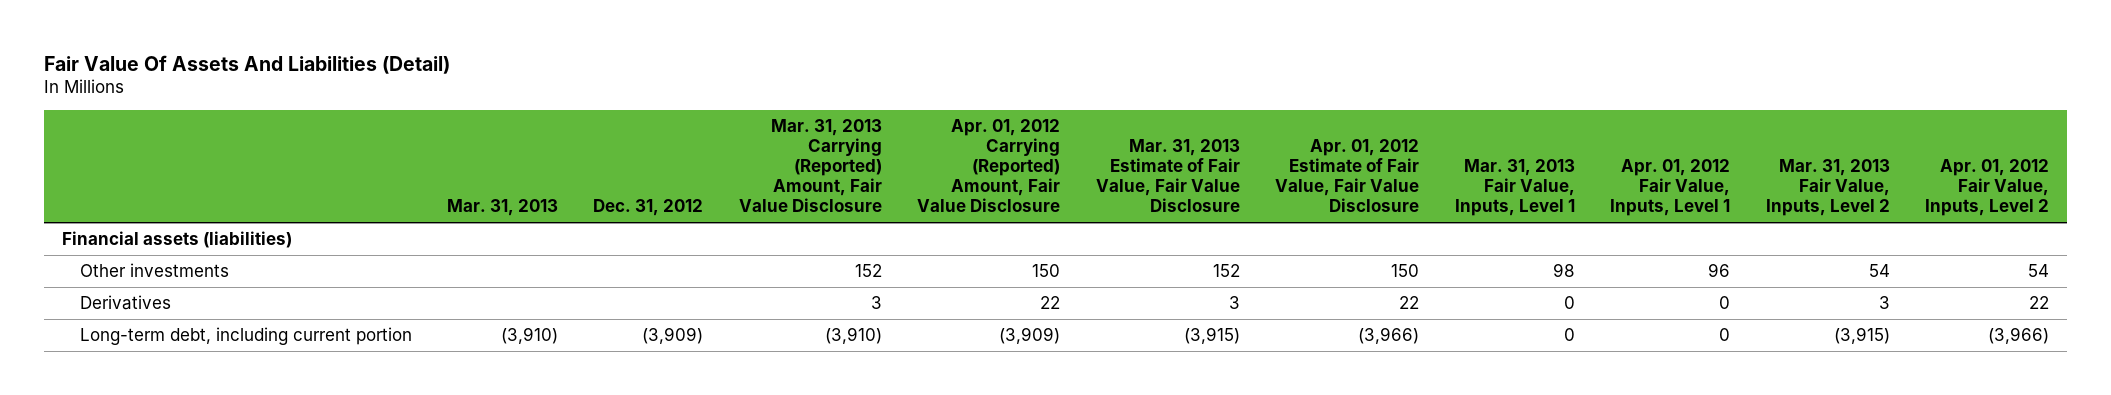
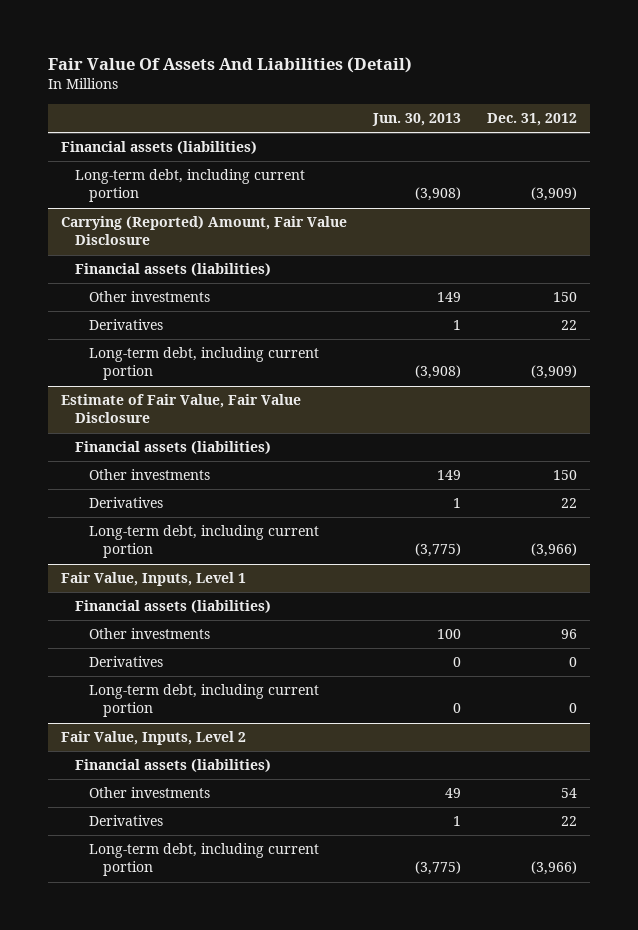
[446,199,558,217] Mar. 31, 2013 -> none
[738,119,882,213] Mar. 31, 2013 Carrying (Reported) Amount, Fair Value Disclosure -> none
[917,119,1061,213] Apr. 01, 2012 Carrying (Reported) Amount, Fair Value Disclosure -> none
[1095,139,1240,213] Mar. 31, 2013 Estimate of Fair Value, Fair Value Disclosure -> none
[1275,139,1420,213] Apr. 01, 2012 Estimate of Fair Value, Fair Value Disclosure -> none
[1454,159,1575,217] Mar. 31, 2013 Fair Value, Inputs, Level 1 -> none
[1610,159,1731,217] Apr. 01, 2012 Fair Value, Inputs, Level 1 -> none
[1765,159,1890,217] Mar. 31, 2013 Fair Value, Inputs, Level 2 -> none
[1924,159,2049,217] Apr. 01, 2012 Fair Value, Inputs, Level 2 -> none
none -> [371,112,461,126] Jun. 30, 2013
[79,262,229,277] Other investments -> none
[79,294,171,310] Derivatives -> none
none -> [61,216,348,246] Carrying (Reported) Amount, Fair Value Disclosure
none -> [75,263,272,277] Financial assets (liabilities)
none -> [88,291,210,303] Other investments
none -> [88,319,163,331] Derivatives
none -> [88,347,319,381] Long-term debt, including current portion
none -> [61,394,302,424] Estimate of Fair Value, Fair Value Disclosure
none -> [75,441,272,455] Financial assets (liabilities)
none -> [88,469,210,481] Other investments
none -> [88,497,163,509] Derivatives
none -> [88,525,319,559] Long-term debt, including current portion
none -> [61,572,247,587] Fair Value, Inputs, Level 1
none -> [75,600,272,614] Financial assets (liabilities)
none -> [88,628,210,640] Other investments
none -> [88,656,163,668] Derivatives
none -> [88,684,319,718] Long-term debt, including current portion
none -> [61,731,247,746] Fair Value, Inputs, Level 2
none -> [75,759,272,773] Financial assets (liabilities)
none -> [88,787,210,799] Other investments
none -> [88,815,163,827] Derivatives
none -> [88,843,319,877] Long-term debt, including current portion

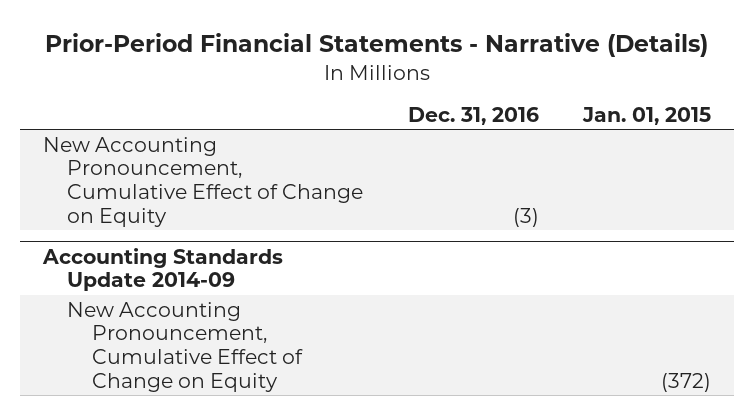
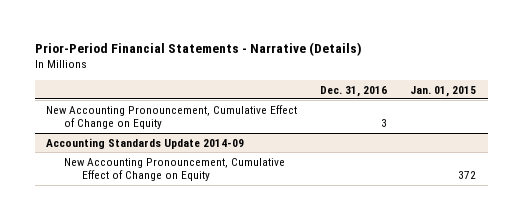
[512,207,539,227] (3) -> [381,119,388,128] 3
[661,372,712,392] (372) -> [458,171,477,180] 372

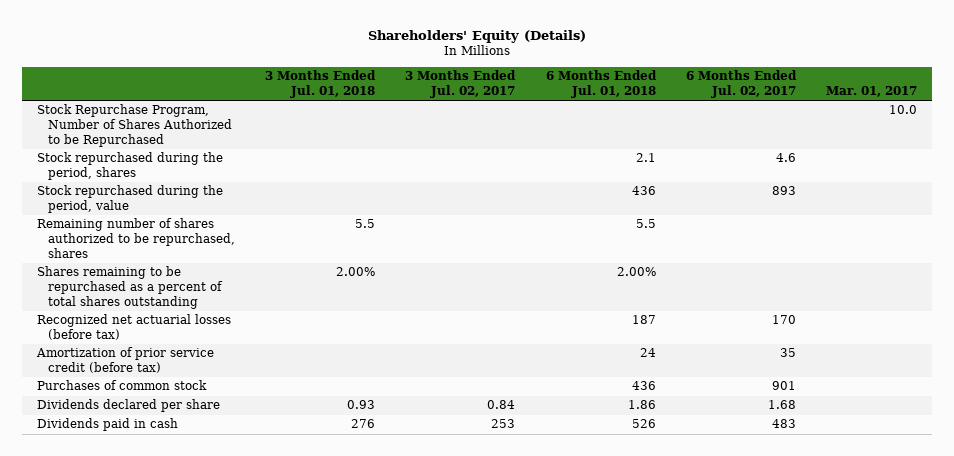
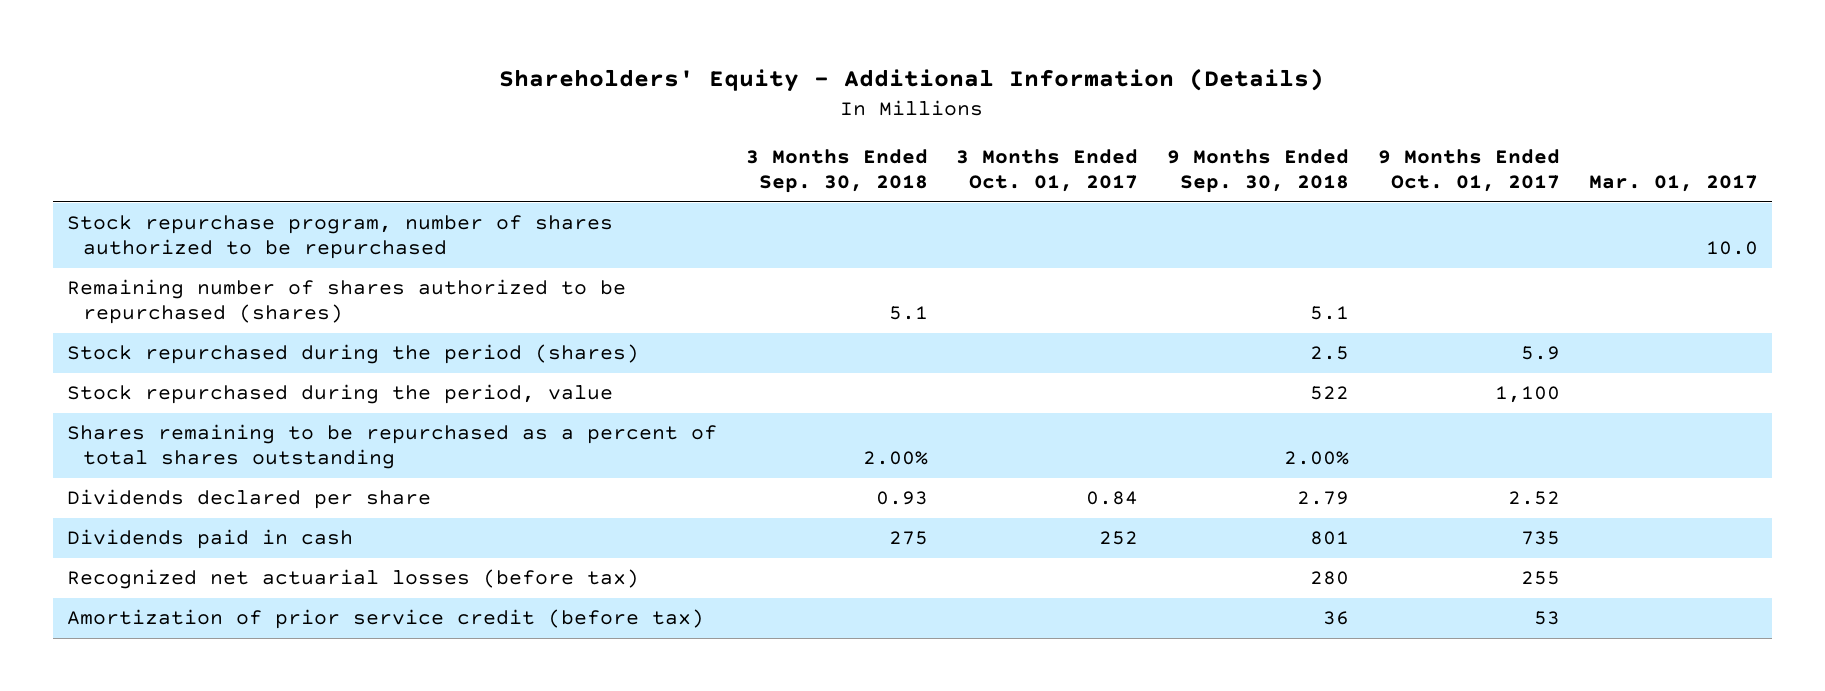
[368,29,587,43] Shareholders' Equity (Details) -> [499,68,1325,93] Shareholders' Equity - Additional Information (Details)
[265,70,377,99] 3 Months Ended Jul. 01, 2018 -> none
[405,70,517,99] 3 Months Ended Jul. 02, 2017 -> none
[545,70,657,99] 6 Months Ended Jul. 01, 2018 -> none
[685,70,797,99] 6 Months Ended Jul. 02, 2017 -> none
none -> [745,149,928,194] 3 Months Ended Sep. 30, 2018
none -> [956,149,1139,193] 3 Months Ended Oct. 01, 2017
none -> [1167,149,1350,194] 9 Months Ended Sep. 30, 2018
none -> [1377,149,1560,193] 9 Months Ended Oct. 01, 2017
[37,104,232,148] Stock Repurchase Program, Number of Shares Authorized to be Repurchased -> [67,215,614,260] Stock repurchase program, number of shares authorized to be repurchased
none -> [67,279,627,325] Remaining number of shares authorized to be repurchased (shares)
[37,152,224,181] Stock repurchased during the period, shares -> [67,344,640,365] Stock repurchased during the period (shares)
[37,218,235,259] Remaining number of shares authorized to be repurchased, shares -> none
[37,380,208,391] Purchases of common stock -> none
[37,314,232,341] Recognized net actuarial losses (before tax) -> [67,569,640,590] Recognized net actuarial losses (before tax)
[36,347,215,374] Amortization of prior service credit (before tax) -> [67,609,705,630] Amortization of prior service credit (before tax)

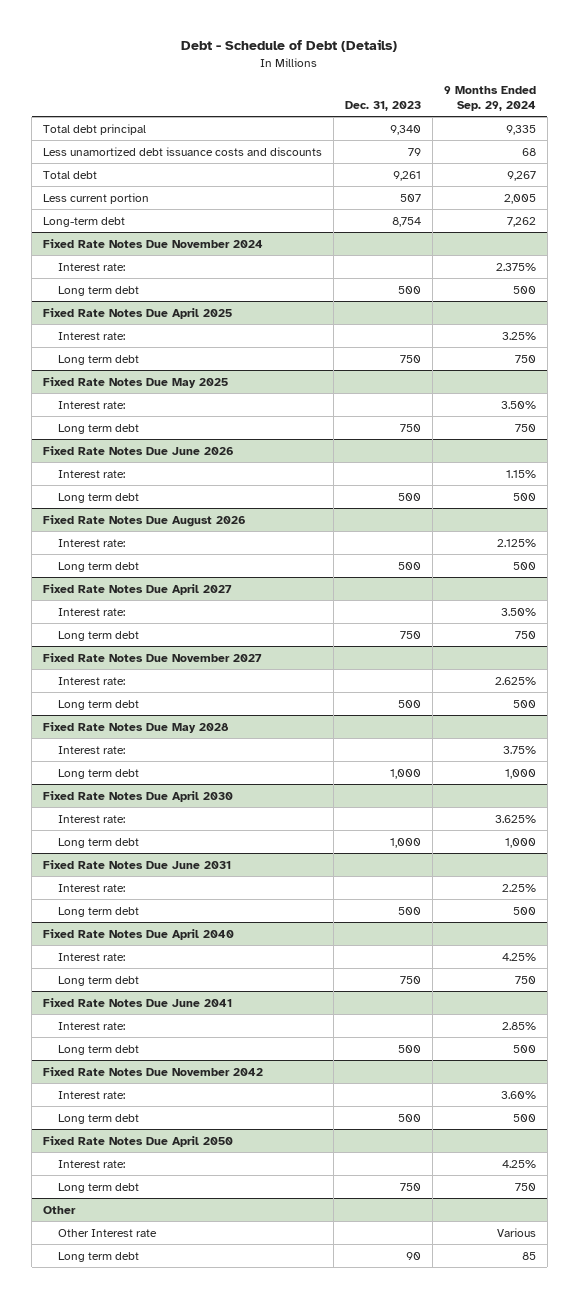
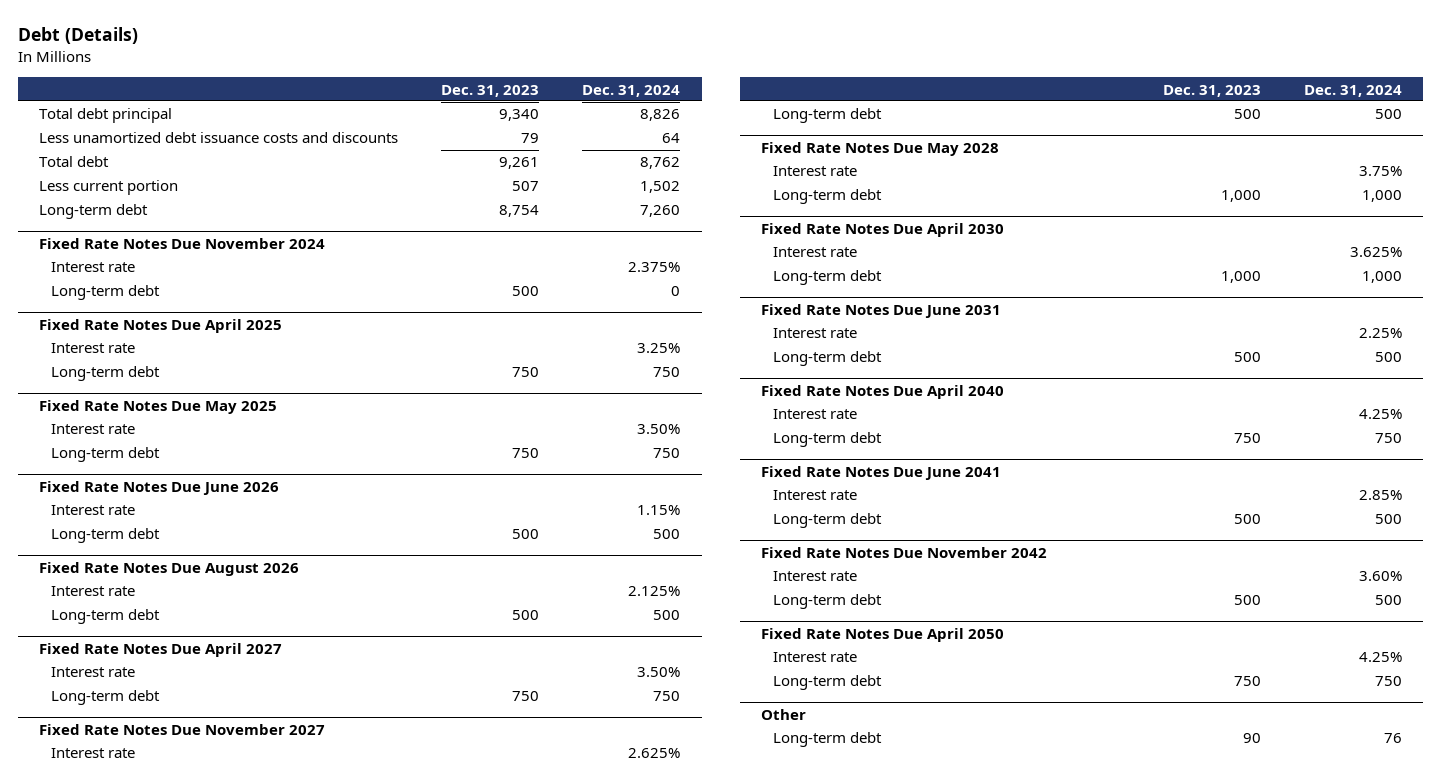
[181,39,398,53] Debt - Schedule of Debt (Details) -> [17,27,138,45] Debt (Details)
[443,86,536,111] 9 Months Ended Sep. 29, 2024 -> none
none -> [582,84,681,97] Dec. 31, 2024
[58,262,126,271] Interest rate: -> [51,262,136,273] Interest rate
[58,285,140,296] Long term debt -> [51,285,161,301] Long-term debt
[58,331,126,340] Interest rate: -> [51,343,136,354] Interest rate
[58,354,140,365] Long term debt -> [51,366,161,382] Long-term debt
[58,400,126,409] Interest rate: -> [51,424,136,435] Interest rate
[58,423,140,434] Long term debt -> [51,447,161,463] Long-term debt
[58,469,126,478] Interest rate: -> [51,505,136,516] Interest rate
[58,492,140,503] Long term debt -> [51,528,161,544] Long-term debt
[58,538,126,547] Interest rate: -> [51,586,136,597] Interest rate
[58,561,140,572] Long term debt -> [51,609,161,625] Long-term debt
[58,607,126,616] Interest rate: -> [51,667,136,678] Interest rate
[58,630,140,641] Long term debt -> [51,690,161,706] Long-term debt
[58,676,126,685] Interest rate: -> [51,748,136,759] Interest rate
[58,699,140,710] Long term debt -> [772,108,882,124] Long-term debt
[58,745,126,754] Interest rate: -> [772,166,857,177] Interest rate
[58,768,140,779] Long term debt -> [772,189,882,205] Long-term debt
[58,814,126,823] Interest rate: -> [772,247,857,258] Interest rate
[58,837,140,848] Long term debt -> [772,270,882,286] Long-term debt
[58,883,126,892] Interest rate: -> [772,328,857,339] Interest rate
[58,906,140,917] Long term debt -> [772,351,882,367] Long-term debt
[58,952,126,961] Interest rate: -> [772,409,857,420] Interest rate
[58,975,140,986] Long term debt -> [772,432,882,448] Long-term debt
[58,1021,126,1030] Interest rate: -> [772,490,857,501] Interest rate
[58,1044,140,1055] Long term debt -> [772,513,882,529] Long-term debt
[58,1090,126,1099] Interest rate: -> [772,571,857,582] Interest rate
[58,1113,140,1124] Long term debt -> [772,594,882,610] Long-term debt
[58,1159,126,1168] Interest rate: -> [772,652,857,663] Interest rate
[58,1182,140,1193] Long term debt -> [772,675,882,691] Long-term debt
[58,1228,158,1237] Other Interest rate -> none
[58,1251,140,1262] Long term debt -> [772,732,882,748] Long-term debt

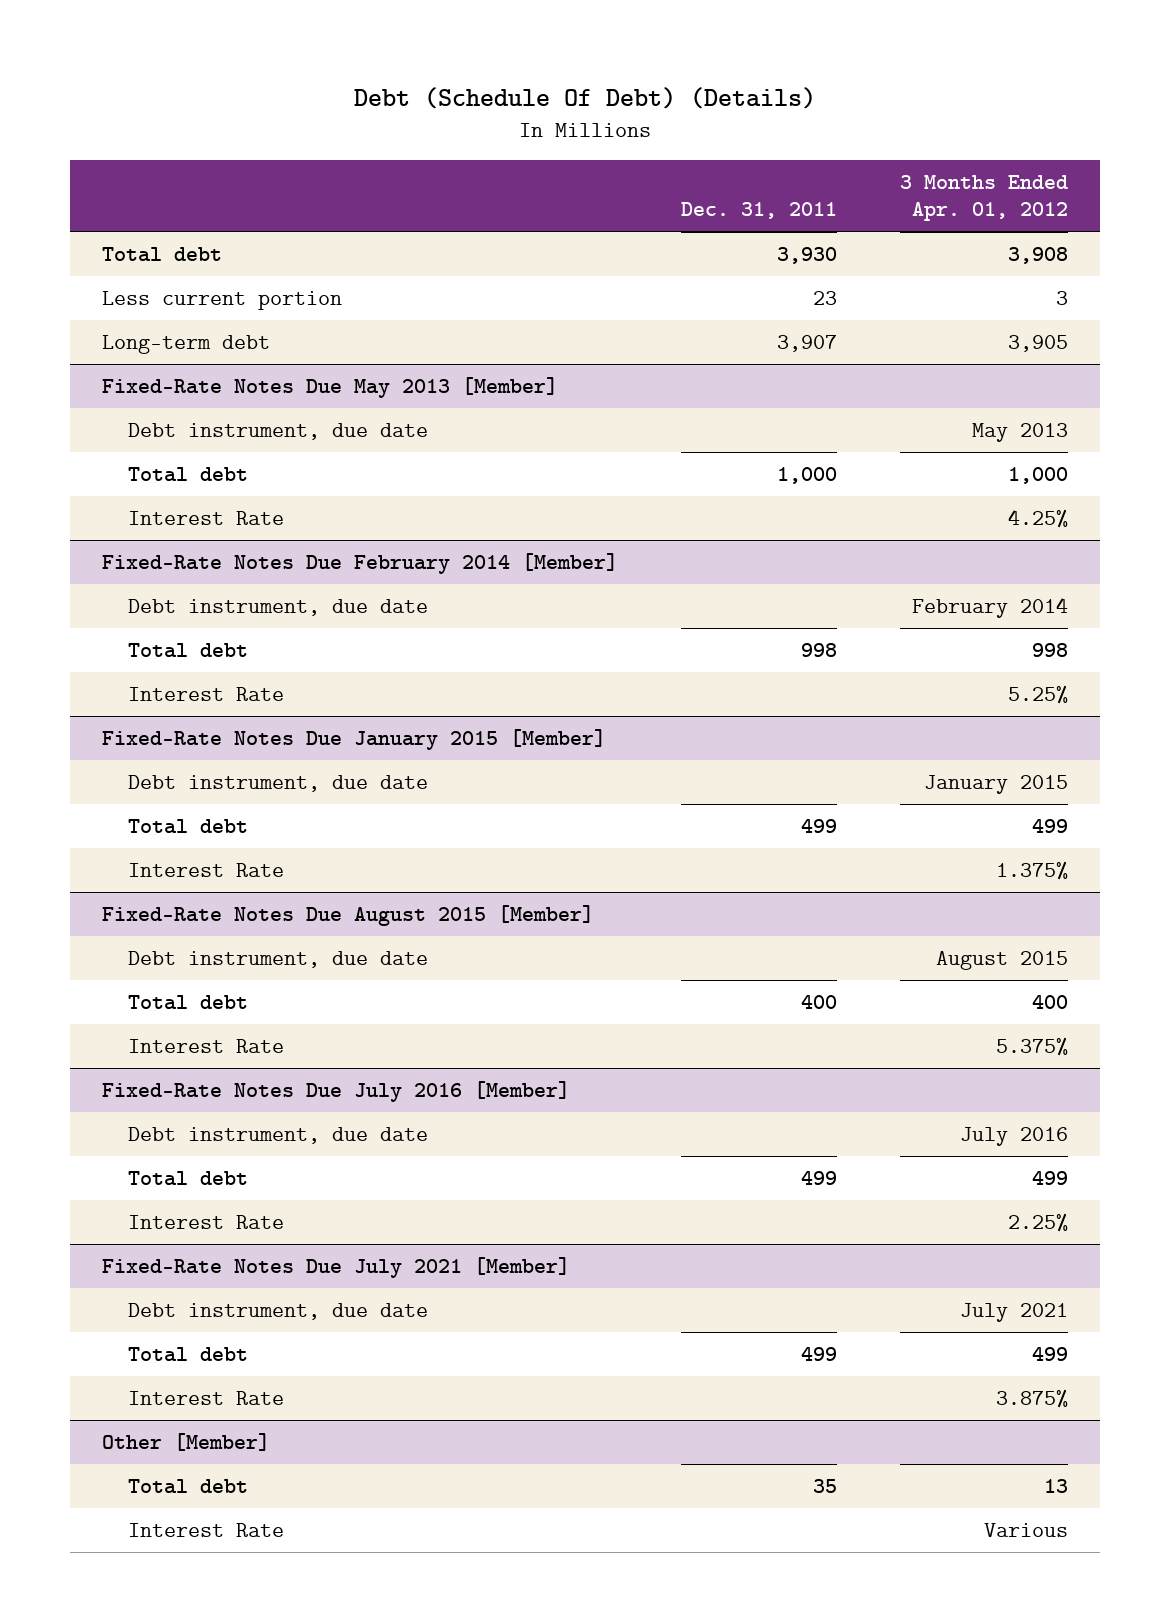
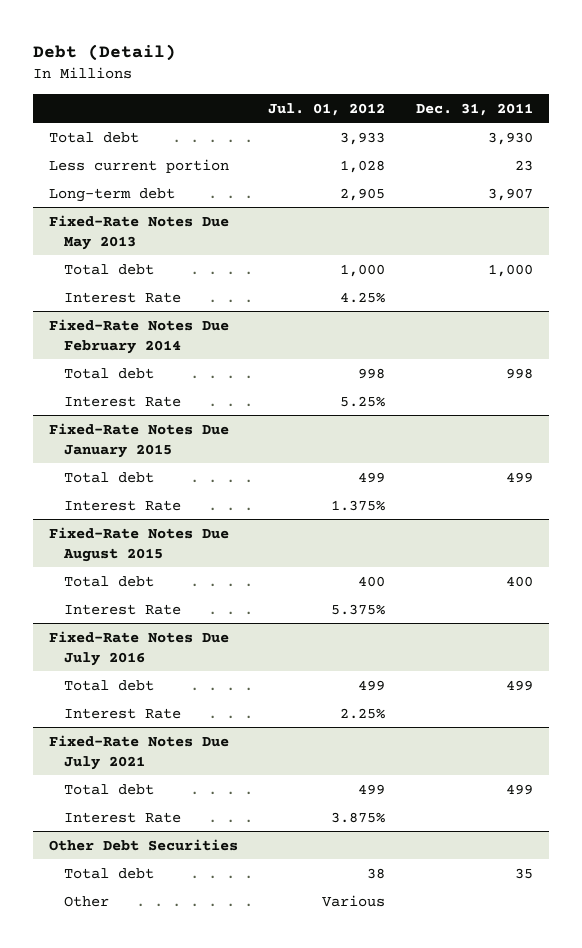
[353,86,816,109] Debt (Schedule Of Debt) (Details) -> [33,44,177,62] Debt (Detail)
[900,175,1069,221] 3 Months Ended Apr. 01, 2012 -> none
none -> [268,102,386,116] Jul. 01, 2012
[128,423,429,441] Debt instrument, due date -> none
[101,377,558,399] Fixed-Rate Notes Due May 2013 [Member] -> [48,214,229,250] Fixed-Rate Notes Due May 2013
[128,599,429,617] Debt instrument, due date -> none
[101,553,618,575] Fixed-Rate Notes Due February 2014 [Member] -> [48,318,229,354] Fixed-Rate Notes Due February 2014
[128,775,429,793] Debt instrument, due date -> none
[101,729,606,751] Fixed-Rate Notes Due January 2015 [Member] -> [48,422,229,458] Fixed-Rate Notes Due January 2015
[128,951,429,969] Debt instrument, due date -> none
[101,905,594,927] Fixed-Rate Notes Due August 2015 [Member] -> [48,526,229,562] Fixed-Rate Notes Due August 2015
[128,1127,429,1145] Debt instrument, due date -> none
[101,1081,570,1103] Fixed-Rate Notes Due July 2016 [Member] -> [48,630,229,666] Fixed-Rate Notes Due July 2016
[128,1303,429,1321] Debt instrument, due date -> none
[101,1257,570,1279] Fixed-Rate Notes Due July 2021 [Member] -> [48,734,229,770] Fixed-Rate Notes Due July 2021
[101,1433,270,1452] Other [Member] -> [48,838,238,851] Other Debt Securities
[128,1523,285,1538] Interest Rate -> [64,895,110,907] Other

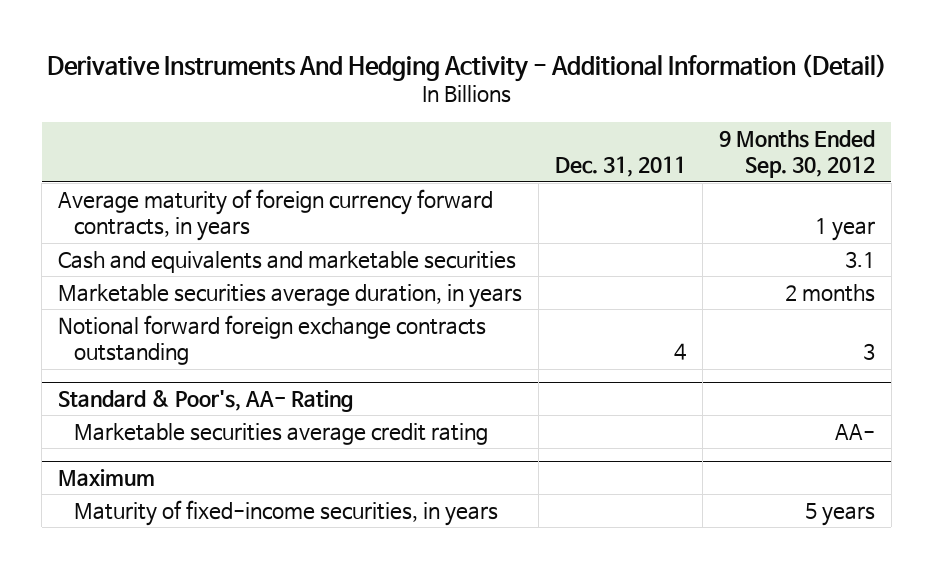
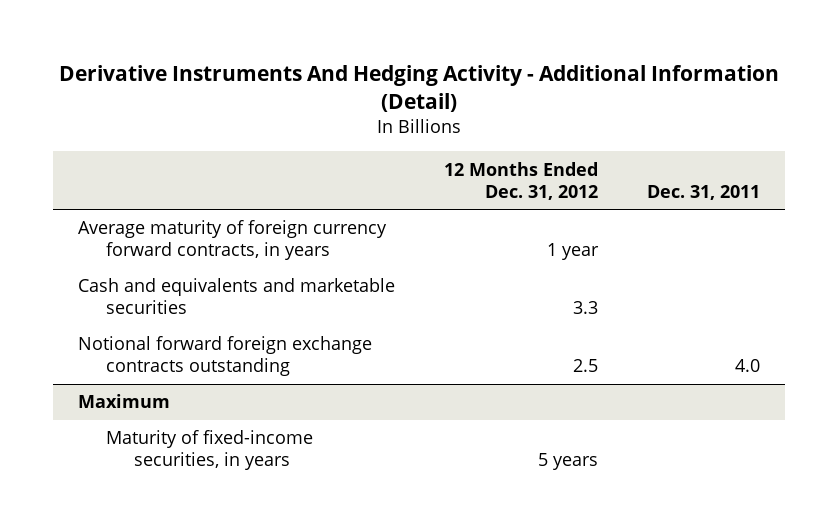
[718,130,875,179] 9 Months Ended Sep. 30, 2012 -> none
none -> [444,161,599,200] 12 Months Ended Dec. 31, 2012
[58,284,523,309] Marketable securities average duration, in years -> none
[58,390,354,413] Standard & Poor's, AA- Rating -> none
[73,423,488,446] Marketable securities average credit rating -> none
[674,343,687,361] 4 -> [735,359,761,373] 4.0

